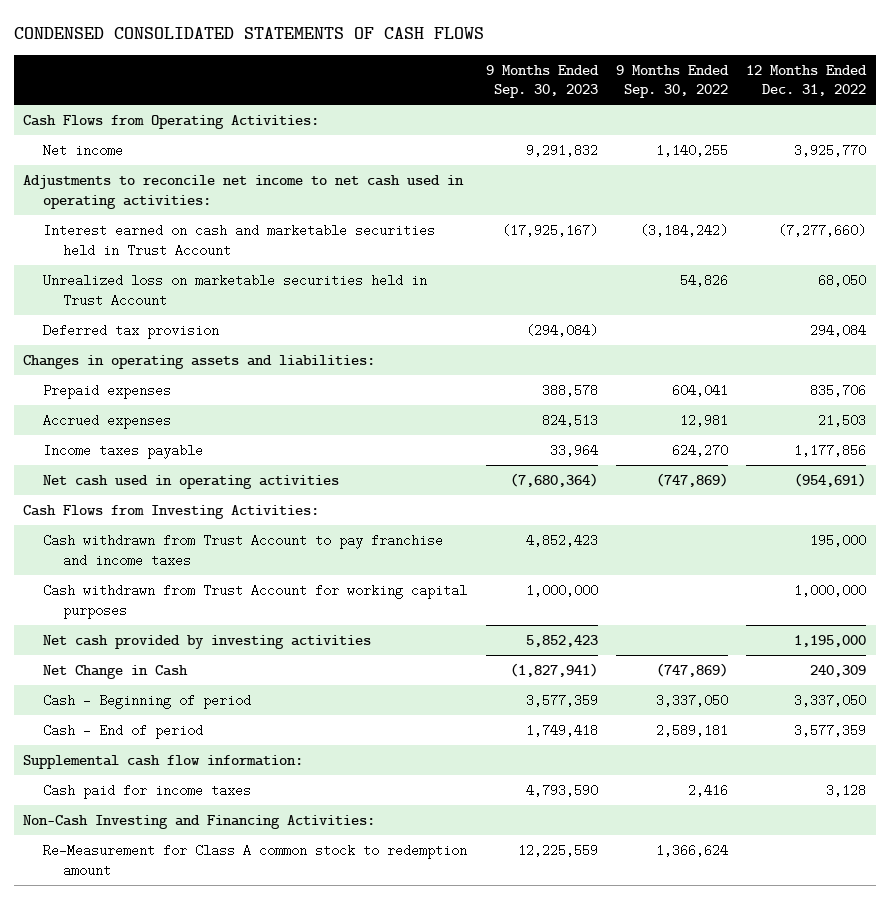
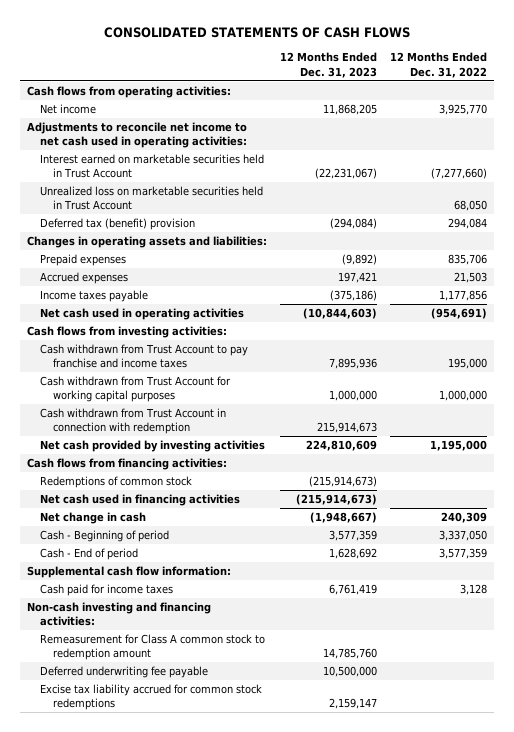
[13,26,484,39] CONDENSED CONSOLIDATED STATEMENTS OF CASH FLOWS -> [104,27,411,39] CONSOLIDATED STATEMENTS OF CASH FLOWS
[485,64,599,99] 9 Months Ended Sep. 30, 2023 -> none
[615,64,729,99] 9 Months Ended Sep. 30, 2022 -> none
none -> [280,52,378,78] 12 Months Ended Dec. 31, 2023
[22,115,319,130] Cash Flows from Operating Activities: -> [26,86,231,99] Cash flows from operating activities:
[43,224,436,257] Interest earned on cash and marketable securities held in Trust Account -> [39,154,264,179] Interest earned on marketable securities held in Trust Account
[43,324,220,340] Deferred tax provision -> [39,218,195,231] Deferred tax (benefit) provision
[22,505,319,520] Cash Flows from Investing Activities: -> [26,326,227,339] Cash flows from investing activities:
none -> [39,408,226,435] Cash withdrawn from Trust Account in connection with redemption
none -> [26,458,227,471] Cash flows from financing activities:
none -> [39,476,192,489] Redemptions of common stock
none -> [39,494,240,507] Net cash used in financing activities
[43,665,189,680] Net Change in Cash -> [39,512,146,525] Net change in cash
[22,815,375,830] Non-Cash Investing and Financing Activities: -> [26,602,211,627] Non-cash investing and financing activities:
[43,844,468,877] Re-Measurement for Class A common stock to redemption amount -> [39,634,265,661] Remeasurement for Class A common stock to redemption amount
none -> [39,666,208,679] Deferred underwriting fee payable
none -> [39,684,262,711] Excise tax liability accrued for common stock redemptions

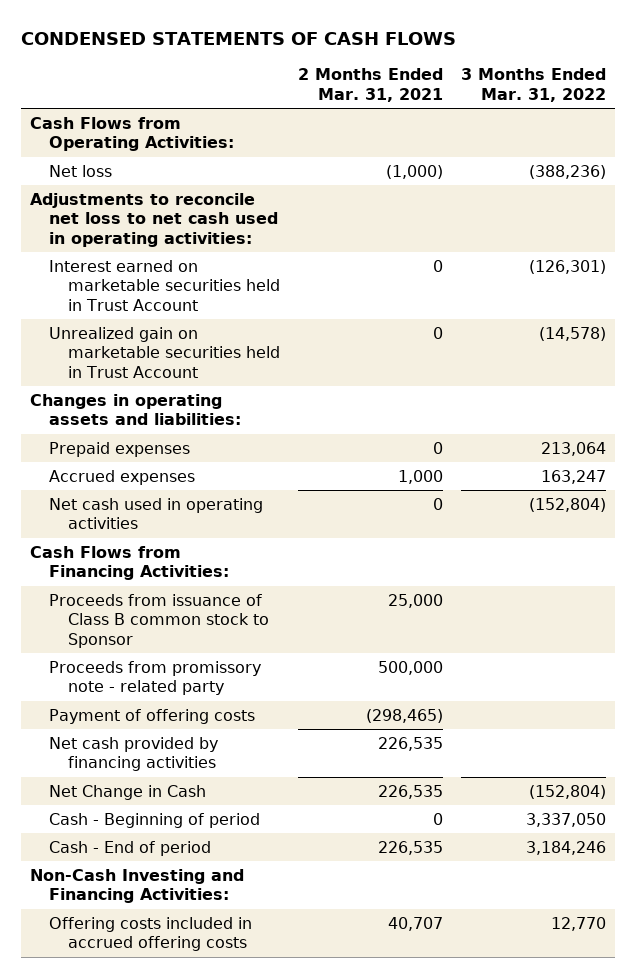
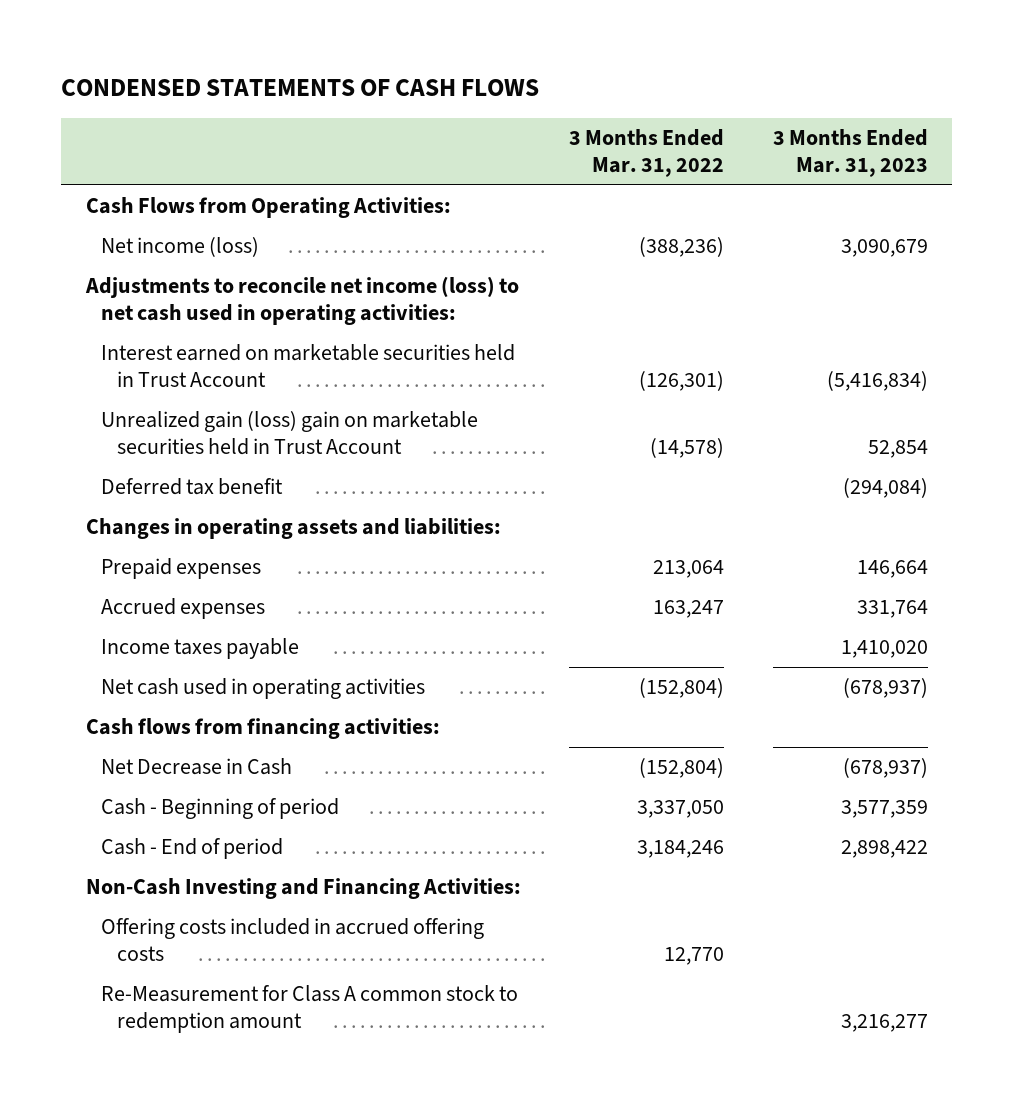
[297,68,443,102] 2 Months Ended Mar. 31, 2021 -> none
none -> [772,129,928,178] 3 Months Ended Mar. 31, 2023
[48,164,112,177] Net loss -> [101,237,260,258] Net income (loss)
[29,192,278,247] Adjustments to reconcile net loss to net cash used in operating activities: -> [84,276,519,326] Adjustments to reconcile net income (loss) to net cash used in operating activities:
[48,326,280,378] Unrealized gain on marketable securities held in Trust Account -> [101,411,479,456] Unrealized gain (loss) gain on marketable securities held in Trust Account
none -> [101,478,284,496] Deferred tax benefit
none -> [101,638,300,660] Income taxes payable
[48,593,269,648] Proceeds from issuance of Class B common stock to Sponsor -> none
[48,660,261,696] Proceeds from promissory note - related party -> none
[48,708,255,724] Payment of offering costs -> none
[48,736,218,772] Net cash provided by financing activities -> none
[29,545,229,581] Cash Flows from Financing Activities: -> [85,718,440,740] Cash flows from financing activities:
[48,784,206,800] Net Change in Cash -> [101,758,293,776] Net Decrease in Cash
none -> [101,985,519,1034] Re-Measurement for Class A common stock to redemption amount

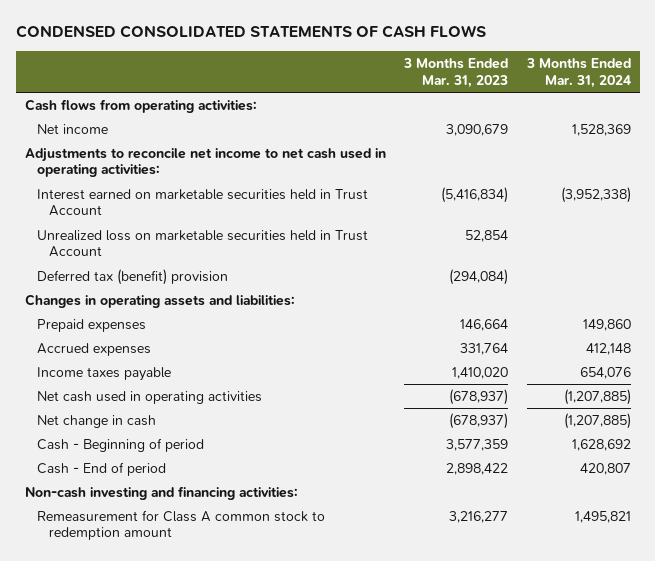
[61,78,540,96] CONDENSED STATEMENTS OF CASH FLOWS -> [15,25,486,39] CONDENSED CONSOLIDATED STATEMENTS OF CASH FLOWS
[569,129,725,178] 3 Months Ended Mar. 31, 2022 -> none
none -> [525,58,631,88] 3 Months Ended Mar. 31, 2024
[85,197,451,219] Cash Flows from Operating Activities: -> [24,98,257,113] Cash flows from operating activities:
[101,237,260,258] Net income (loss) -> [37,123,109,134] Net income
[84,276,519,326] Adjustments to reconcile net income (loss) to net cash used in operating activities: -> [24,147,386,178] Adjustments to reconcile net income to net cash used in operating activities:
[101,411,479,456] Unrealized gain (loss) gain on marketable securities held in Trust Account -> [37,229,369,258] Unrealized loss on marketable securities held in Trust Account
[101,478,284,496] Deferred tax benefit -> [37,268,229,285] Deferred tax (benefit) provision
[85,718,440,740] Cash flows from financing activities: -> none
[101,758,293,776] Net Decrease in Cash -> [37,414,157,428] Net change in cash
[101,918,485,962] Offering costs included in accrued offering costs -> none
[85,878,521,900] Non-Cash Investing and Financing Activities: -> [24,485,298,500] Non-cash investing and financing activities:
[101,985,519,1034] Re-Measurement for Class A common stock to redemption amount -> [37,509,326,541] Remeasurement for Class A common stock to redemption amount

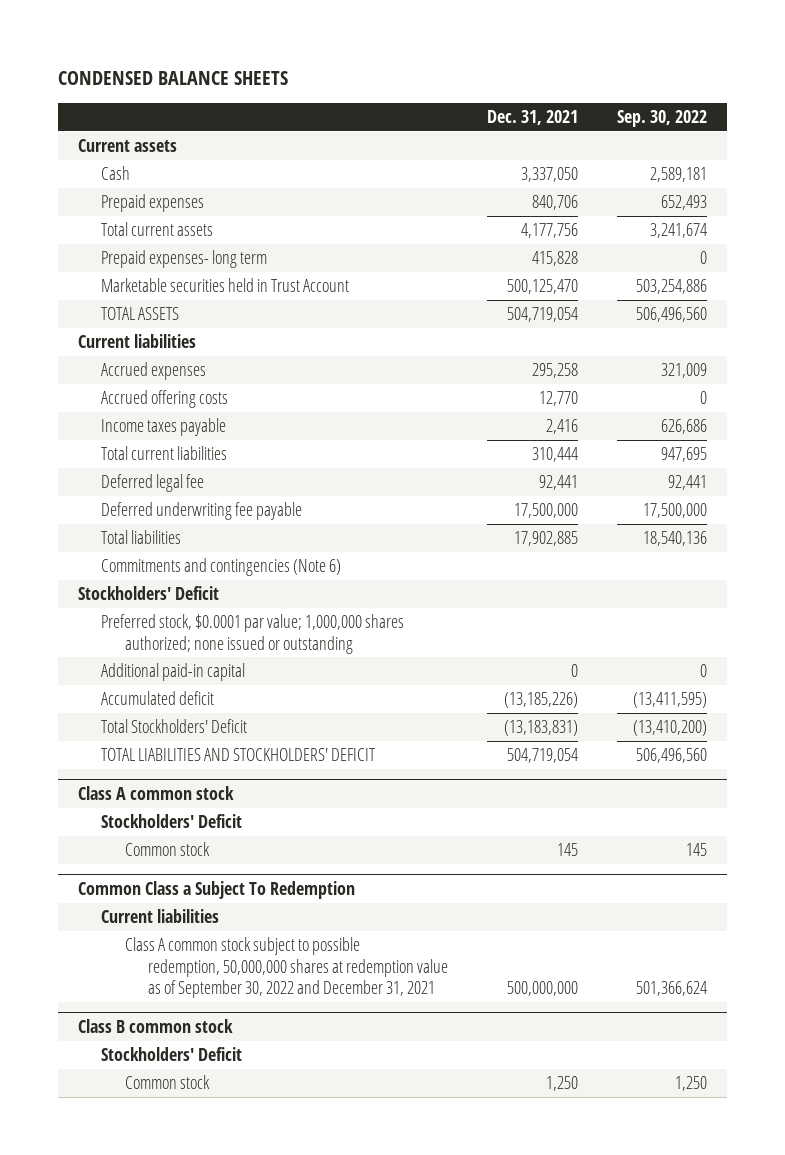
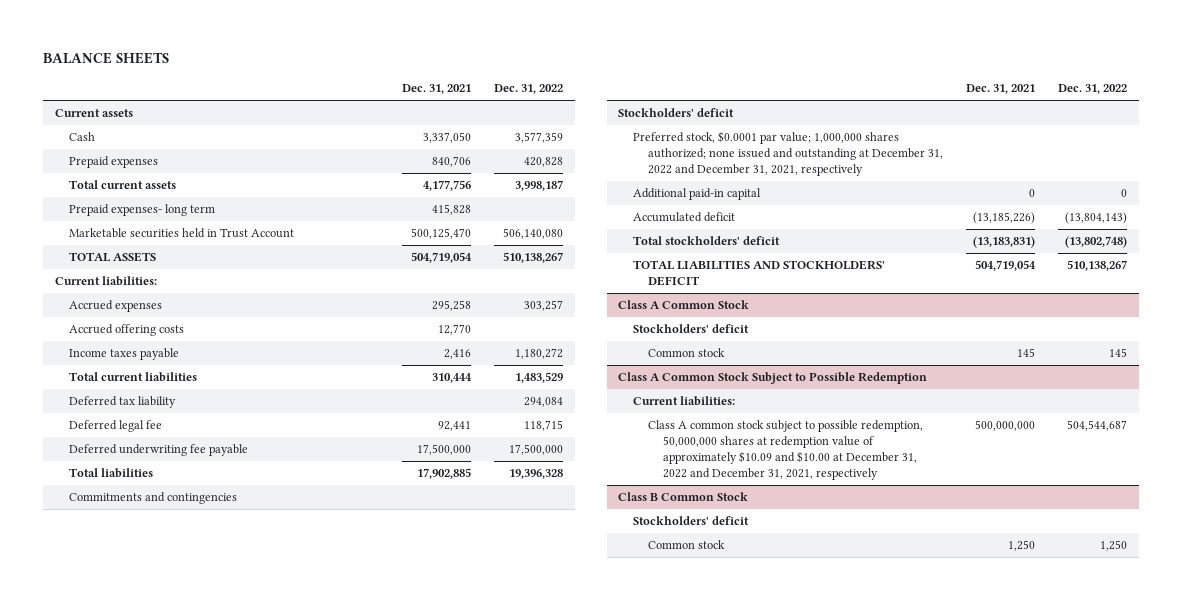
[58,71,289,86] CONDENSED BALANCE SHEETS -> [43,51,170,64] BALANCE SHEETS
[617,109,708,127] Sep. 30, 2022 -> none
none -> [494,83,564,94] Dec. 31, 2022
[77,334,196,349] Current liabilities -> [54,276,157,287] Current liabilities:
none -> [69,396,177,409] Deferred tax liability
[101,558,342,577] Commitments and contingencies (Note 6) -> [69,492,238,505] Commitments and contingencies
[77,586,219,601] Stockholders' Deficit -> [618,108,735,118] Stockholders' deficit
[101,614,405,654] Preferred stock, $0.0001 par value; 1,000,000 shares authorized; none issued or outstanding -> [633,131,943,177] Preferred stock, $0.0001 par value; 1,000,000 shares authorized; none issued and outstanding at December 31, 2022 and December 31, 2021, respectively
[101,719,248,734] Total Stockholders' Deficit -> [633,236,781,246] Total stockholders' deficit
[77,785,234,800] Class A common stock -> [618,300,750,310] Class A Common Stock
[101,814,243,829] Stockholders' Deficit -> [633,324,750,334] Stockholders' deficit
[77,880,355,899] Common Class a Subject To Redemption -> [618,372,928,385] Class A Common Stock Subject to Possible Redemption
[101,909,220,924] Current liabilities -> [633,396,736,407] Current liabilities:
[124,937,449,998] Class A common stock subject to possible redemption, 50,000,000 shares at redemption value as of September 30, 2022 and December 31, 2021 -> [647,420,923,480] Class A common stock subject to possible redemption, 50,000,000 shares at redemption value of approximately $10.09 and $10.00 at December 31, 2022 and December 31, 2021, respectively
[77,1018,233,1033] Class B common stock -> [618,492,749,502] Class B Common Stock
[101,1047,243,1062] Stockholders' Deficit -> [633,516,750,526] Stockholders' deficit

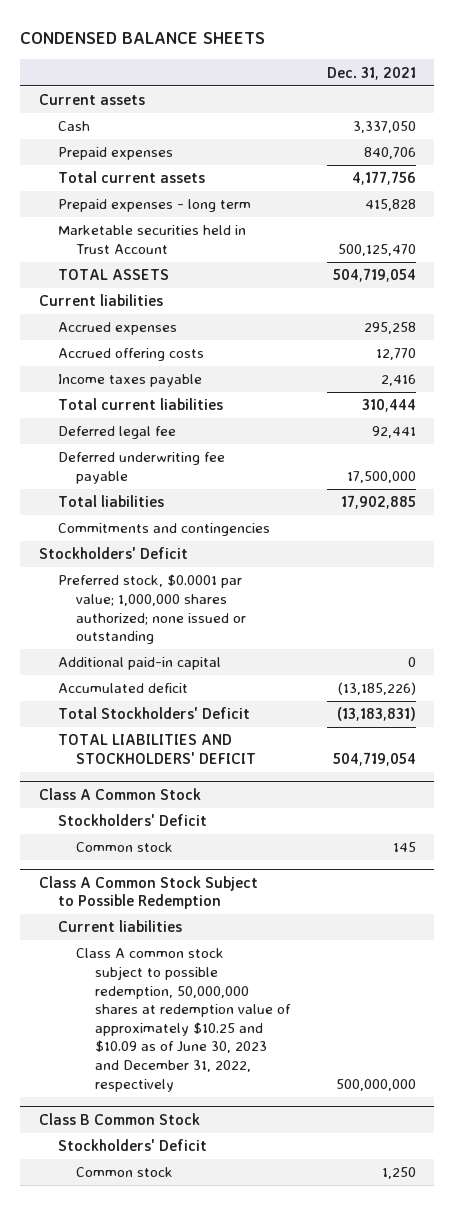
[43,51,170,64] BALANCE SHEETS -> [20,32,266,45] CONDENSED BALANCE SHEETS
[494,83,564,94] Dec. 31, 2022 -> none
[69,204,216,217] Prepaid expenses- long term -> [57,199,251,213] Prepaid expenses - long term
[54,276,157,287] Current liabilities: -> [38,294,163,307] Current liabilities
[69,396,177,409] Deferred tax liability -> none
[618,108,735,118] Stockholders' deficit -> [38,547,188,560] Stockholders' Deficit
[633,131,943,177] Preferred stock, $0.0001 par value; 1,000,000 shares authorized; none issued and outstanding at December 31, 2022 and December 31, 2021, respectively -> [57,574,247,645] Preferred stock, $0.0001 par value; 1,000,000 shares authorized; none issued or outstanding
[633,236,781,246] Total stockholders' deficit -> [57,707,250,720] Total Stockholders' Deficit
[633,324,750,334] Stockholders' deficit -> [57,814,207,827] Stockholders' Deficit
[633,396,736,407] Current liabilities: -> [57,920,182,933] Current liabilities
[647,420,923,480] Class A common stock subject to possible redemption, 50,000,000 shares at redemption value of approximately $10.09 and $10.00 at December 31, 2022 and December 31, 2021, respectively -> [76,948,292,1092] Class A common stock subject to possible redemption, 50,000,000 shares at redemption value of approximately $10.25 and $10.09 as of June 30, 2023 and December 31, 2022, respectively
[633,516,750,526] Stockholders' deficit -> [57,1139,207,1152] Stockholders' Deficit

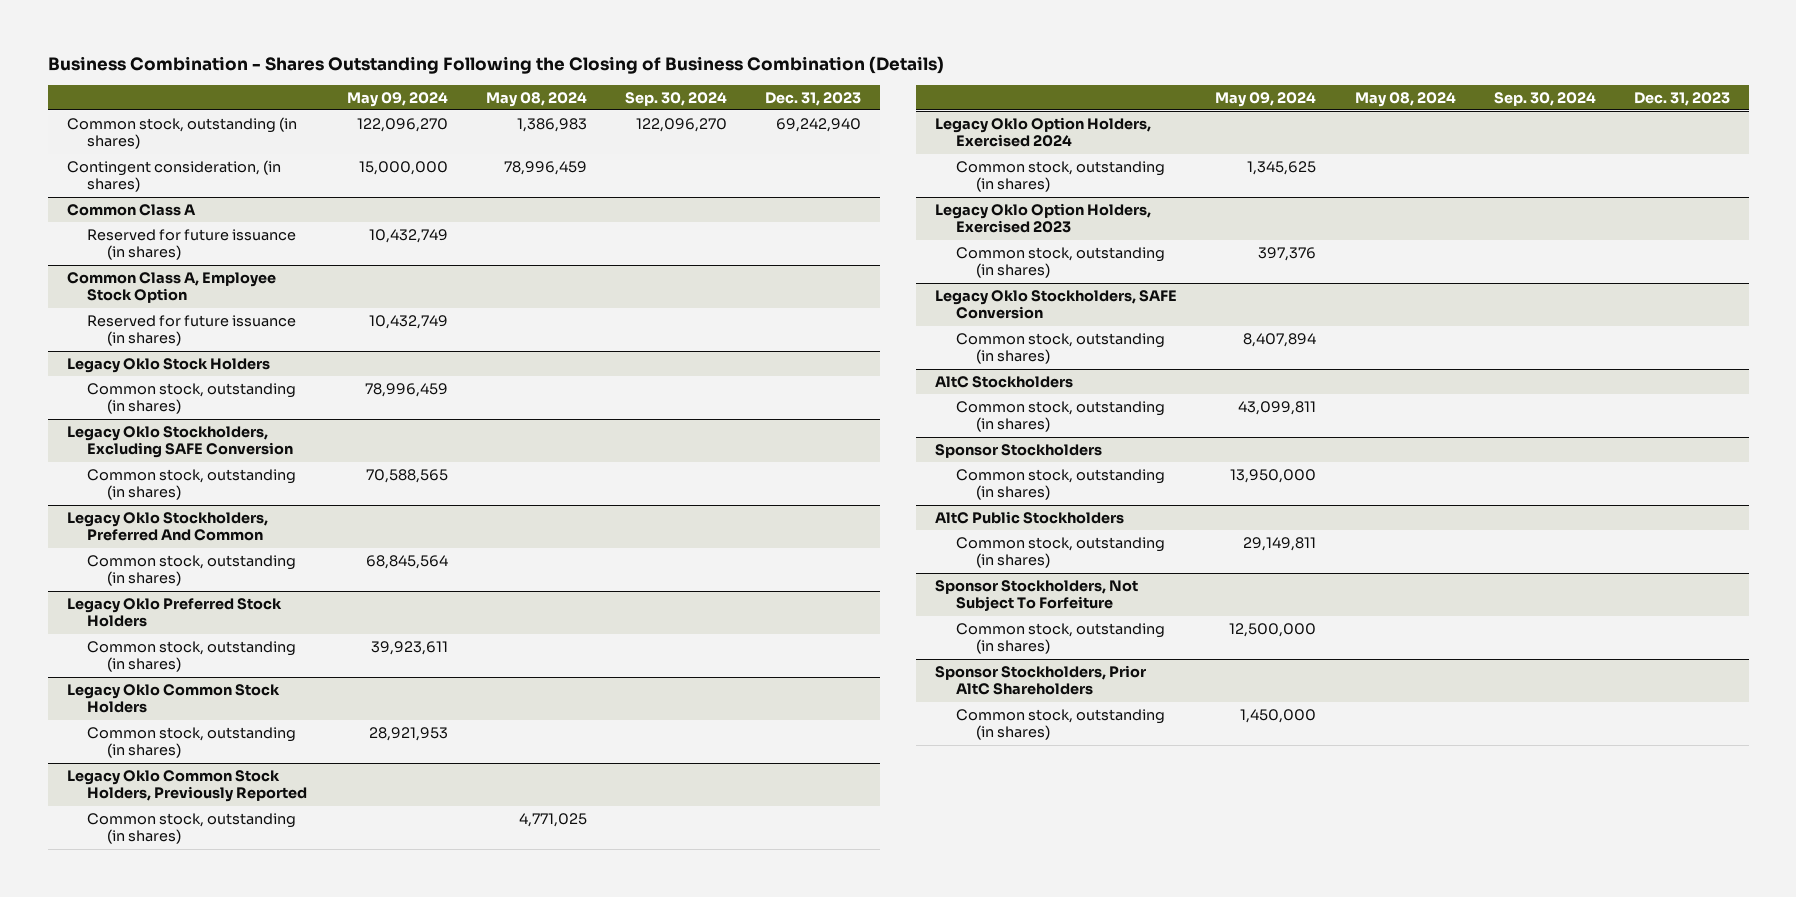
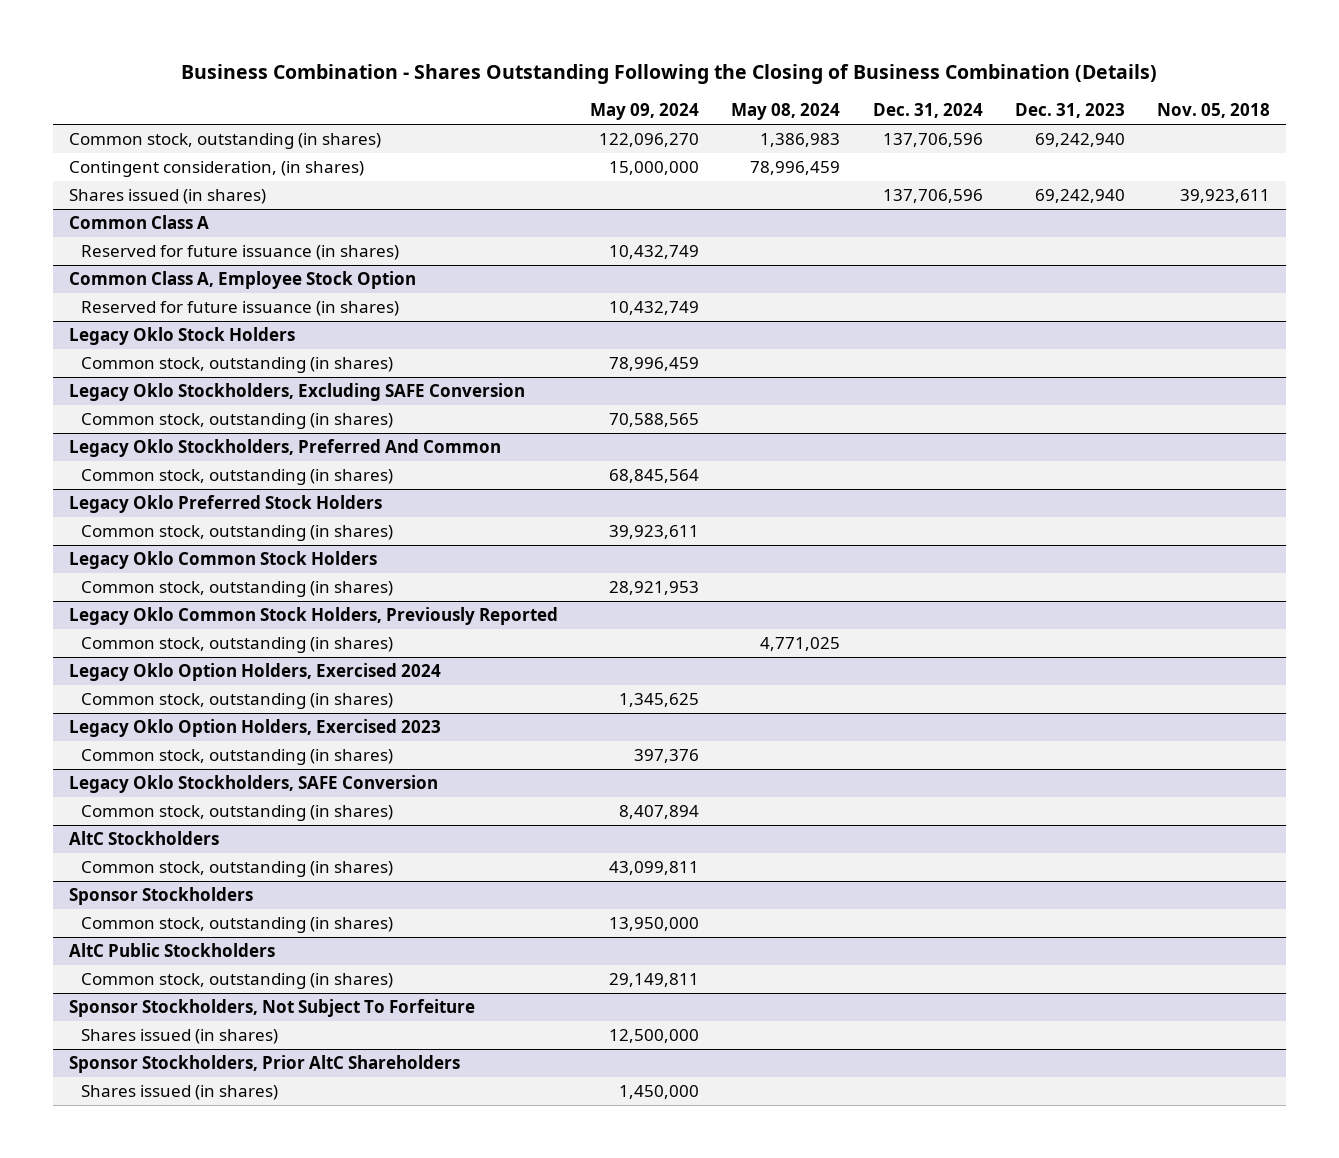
[624,91,727,106] Sep. 30, 2024 -> none
none -> [872,103,983,119] Dec. 31, 2024
none -> [1156,103,1270,119] Nov. 05, 2018
none -> [68,189,266,205] Shares issued (in shares)
[955,622,1165,655] Common stock, outstanding (in shares) -> [80,1029,278,1045] Shares issued (in shares)
[955,708,1165,741] Common stock, outstanding (in shares) -> [80,1085,278,1101] Shares issued (in shares)

